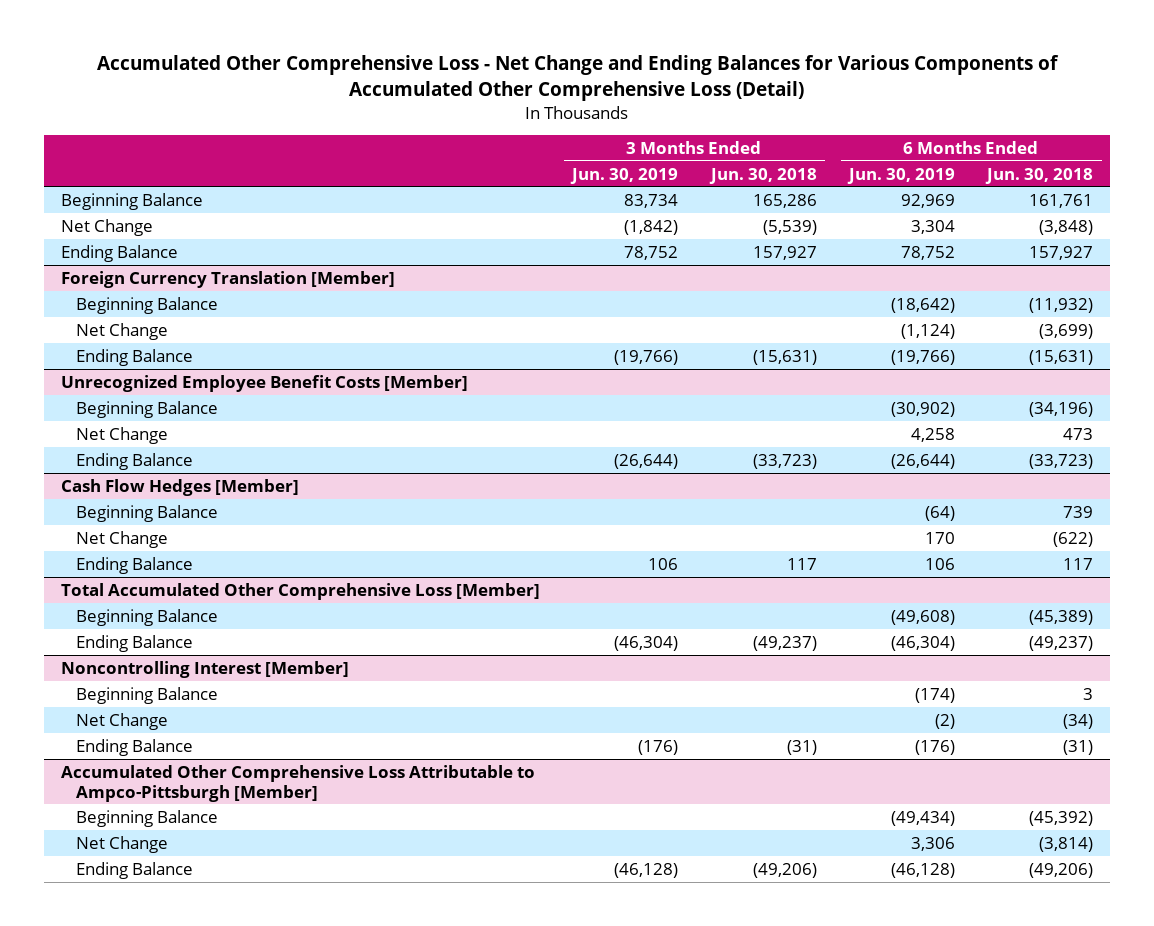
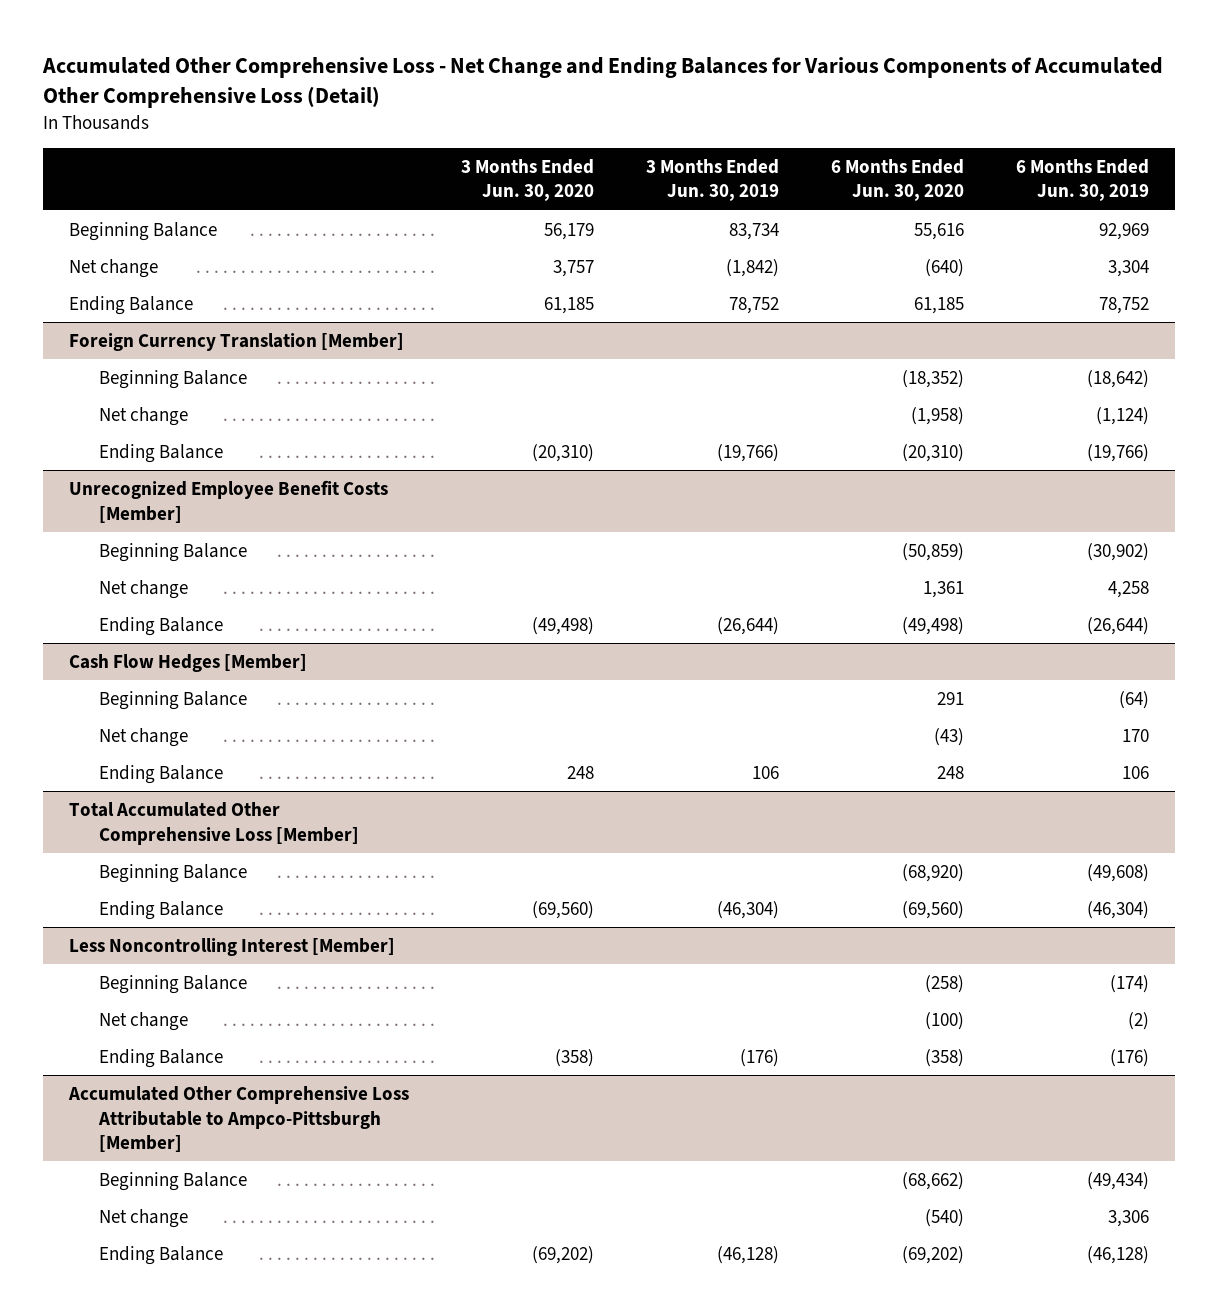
[708,167,817,184] Jun. 30, 2018 -> none
[985,167,1094,184] Jun. 30, 2018 -> none
none -> [461,158,595,202] 3 Months Ended Jun. 30, 2020
none -> [831,158,965,202] 6 Months Ended Jun. 30, 2020
[60,218,153,236] Net Change -> [69,258,159,278] Net change
[76,322,169,340] Net Change -> [98,406,188,426] Net change
[76,426,169,444] Net Change -> [98,579,188,599] Net change
[76,530,169,548] Net Change -> [98,727,188,747] Net change
[60,660,349,678] Noncontrolling Interest [Member] -> [69,937,396,956] Less Noncontrolling Interest [Member]
[76,712,169,730] Net Change -> [98,1011,188,1031] Net change
[76,835,169,853] Net Change -> [98,1208,188,1228] Net change

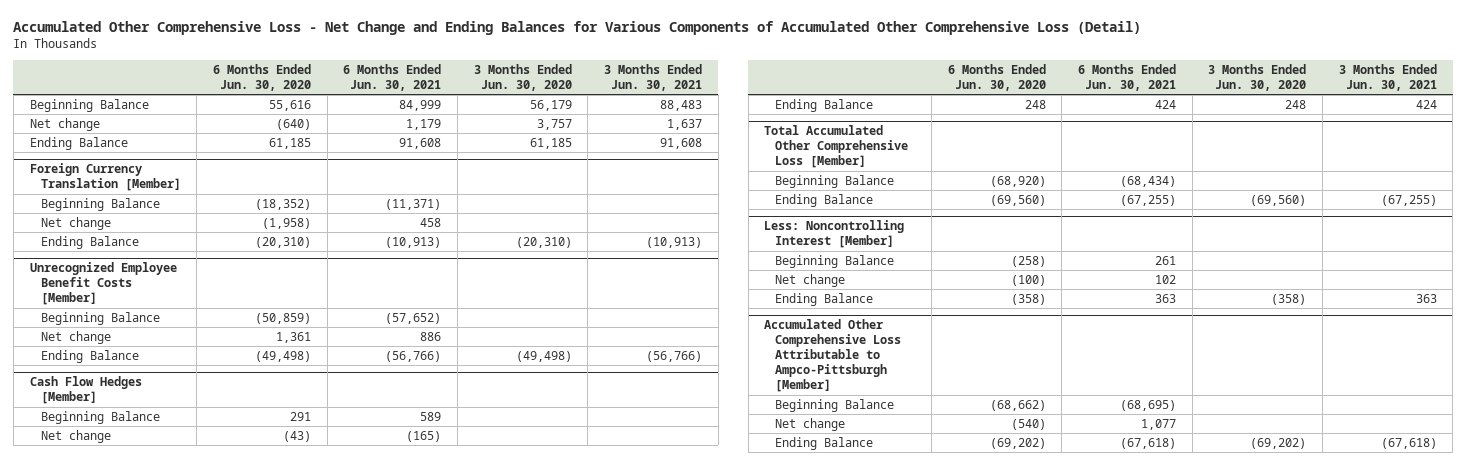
[646,158,780,202] 3 Months Ended Jun. 30, 2019 -> none
[1016,158,1150,202] 6 Months Ended Jun. 30, 2019 -> none
none -> [343,63,442,91] 6 Months Ended Jun. 30, 2021
none -> [603,63,702,91] 3 Months Ended Jun. 30, 2021
[69,937,396,956] Less Noncontrolling Interest [Member] -> [764,220,905,249] Less: Noncontrolling Interest [Member]

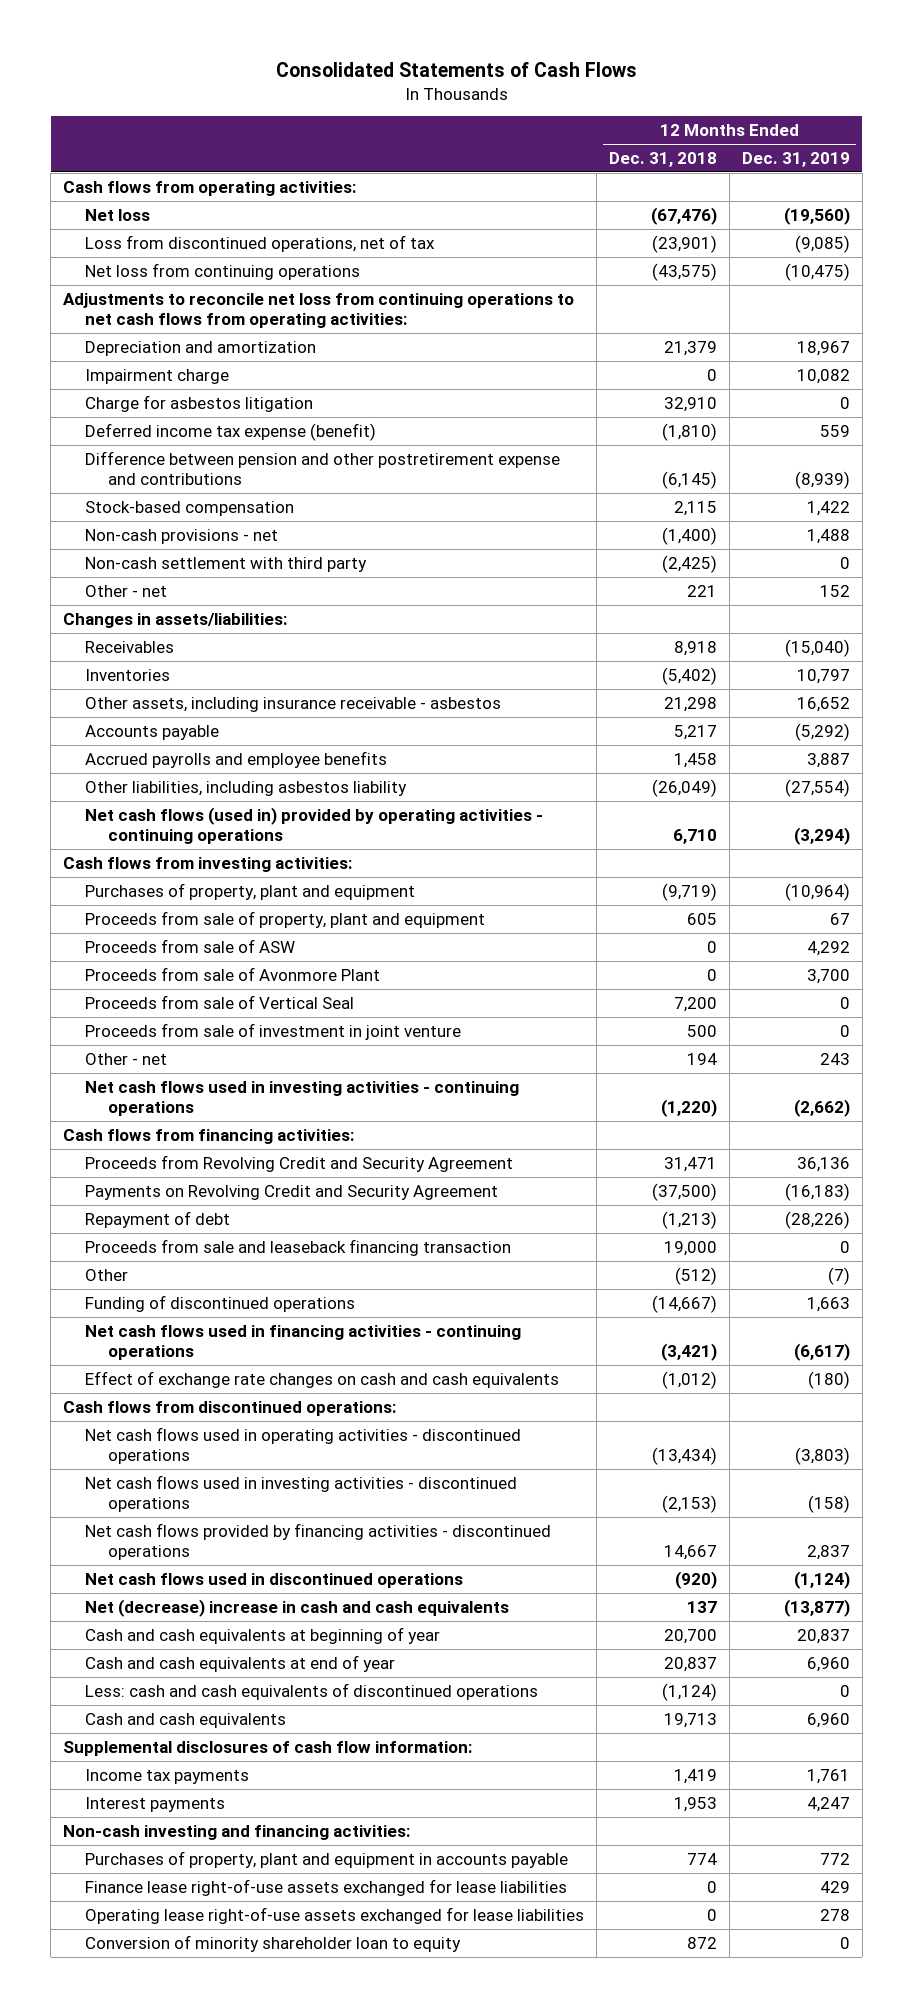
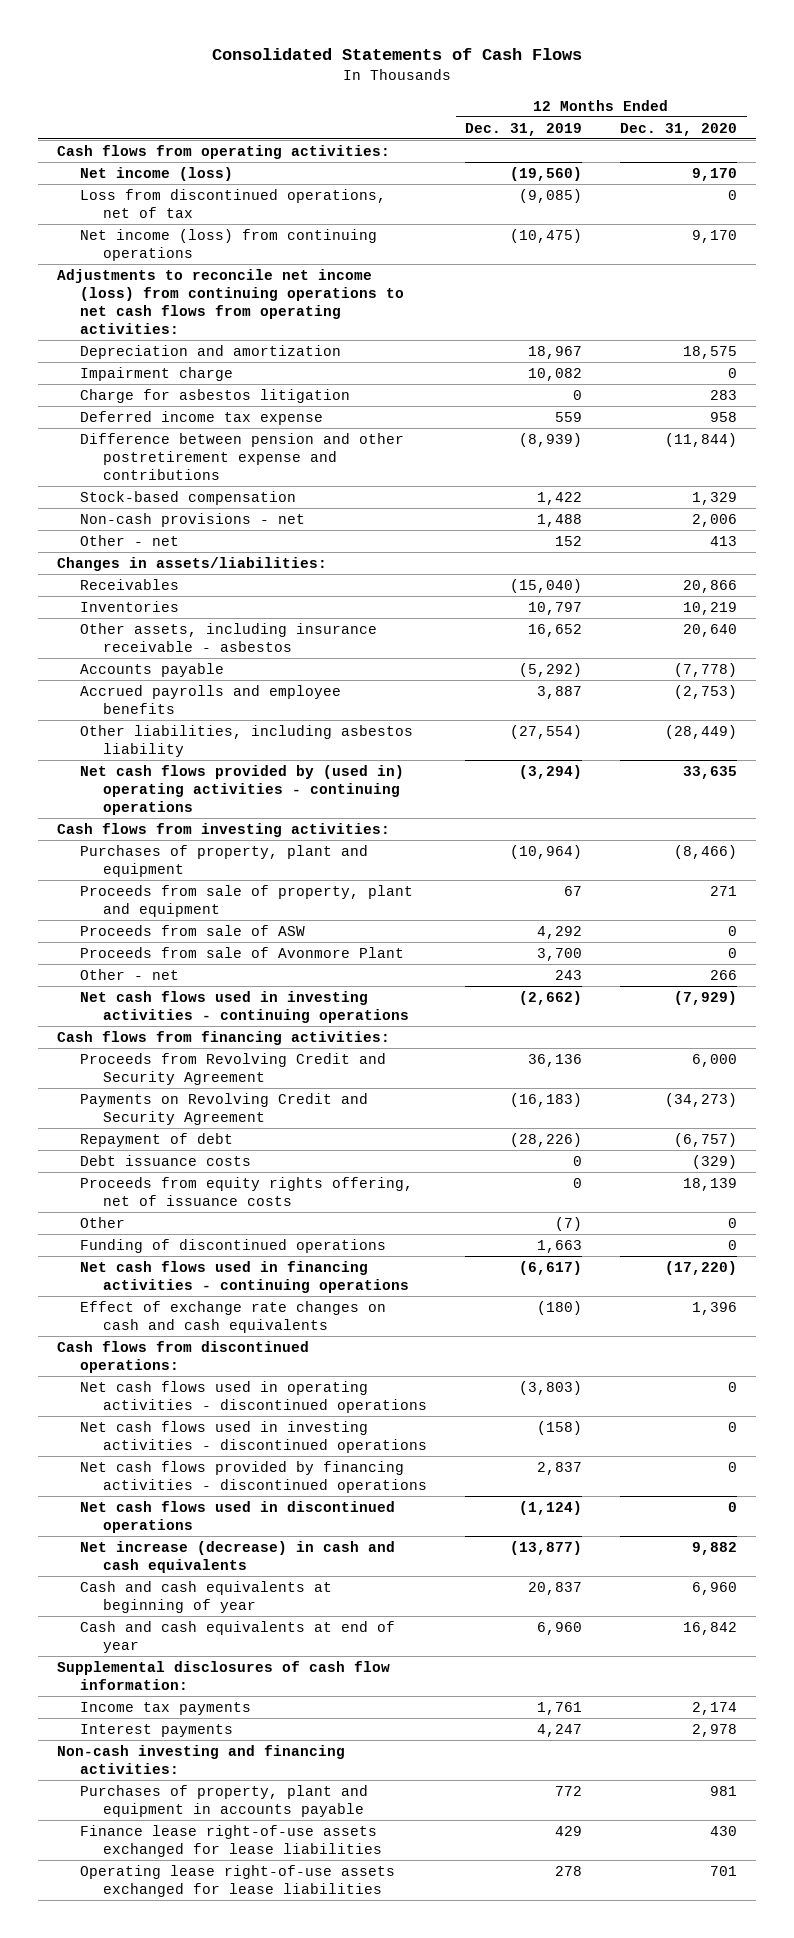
[609,151,718,167] Dec. 31, 2018 -> none
none -> [620,122,738,136] Dec. 31, 2020
[85,208,151,221] Net loss -> [79,166,233,181] Net income (loss)
[85,262,361,280] Net loss from continuing operations -> [79,228,377,261] Net income (loss) from continuing operations
[63,292,575,328] Adjustments to reconcile net loss from continuing operations to net cash flows from operating activities: -> [56,268,404,334] Adjustments to reconcile net income (loss) from continuing operations to net cash flows from operating activities:
[85,422,377,441] Deferred income tax expense (benefit) -> [79,410,323,425] Deferred income tax expense
[85,556,368,572] Non-cash settlement with third party -> none
[85,806,544,844] Net cash flows (used in) provided by operating activities - continuing operations -> [79,764,404,815] Net cash flows provided by (used in) operating activities - continuing operations
[85,994,355,1009] Proceeds from sale of Vertical Seal -> none
[85,1022,462,1040] Proceeds from sale of investment in joint venture -> none
[85,1238,512,1256] Proceeds from sale and leaseback financing transaction -> none
none -> [79,1154,251,1166] Debt issuance costs
none -> [79,1176,413,1206] Proceeds from equity rights offering, net of issuance costs
[85,1598,510,1617] Net (decrease) increase in cash and cash equivalents -> [79,1540,395,1573] Net increase (decrease) in cash and cash equivalents
[85,1682,539,1700] Less: cash and cash equivalents of discontinued operations -> none
[85,1712,287,1728] Cash and cash equivalents -> none
[85,1934,462,1952] Conversion of minority shareholder loan to equity -> none

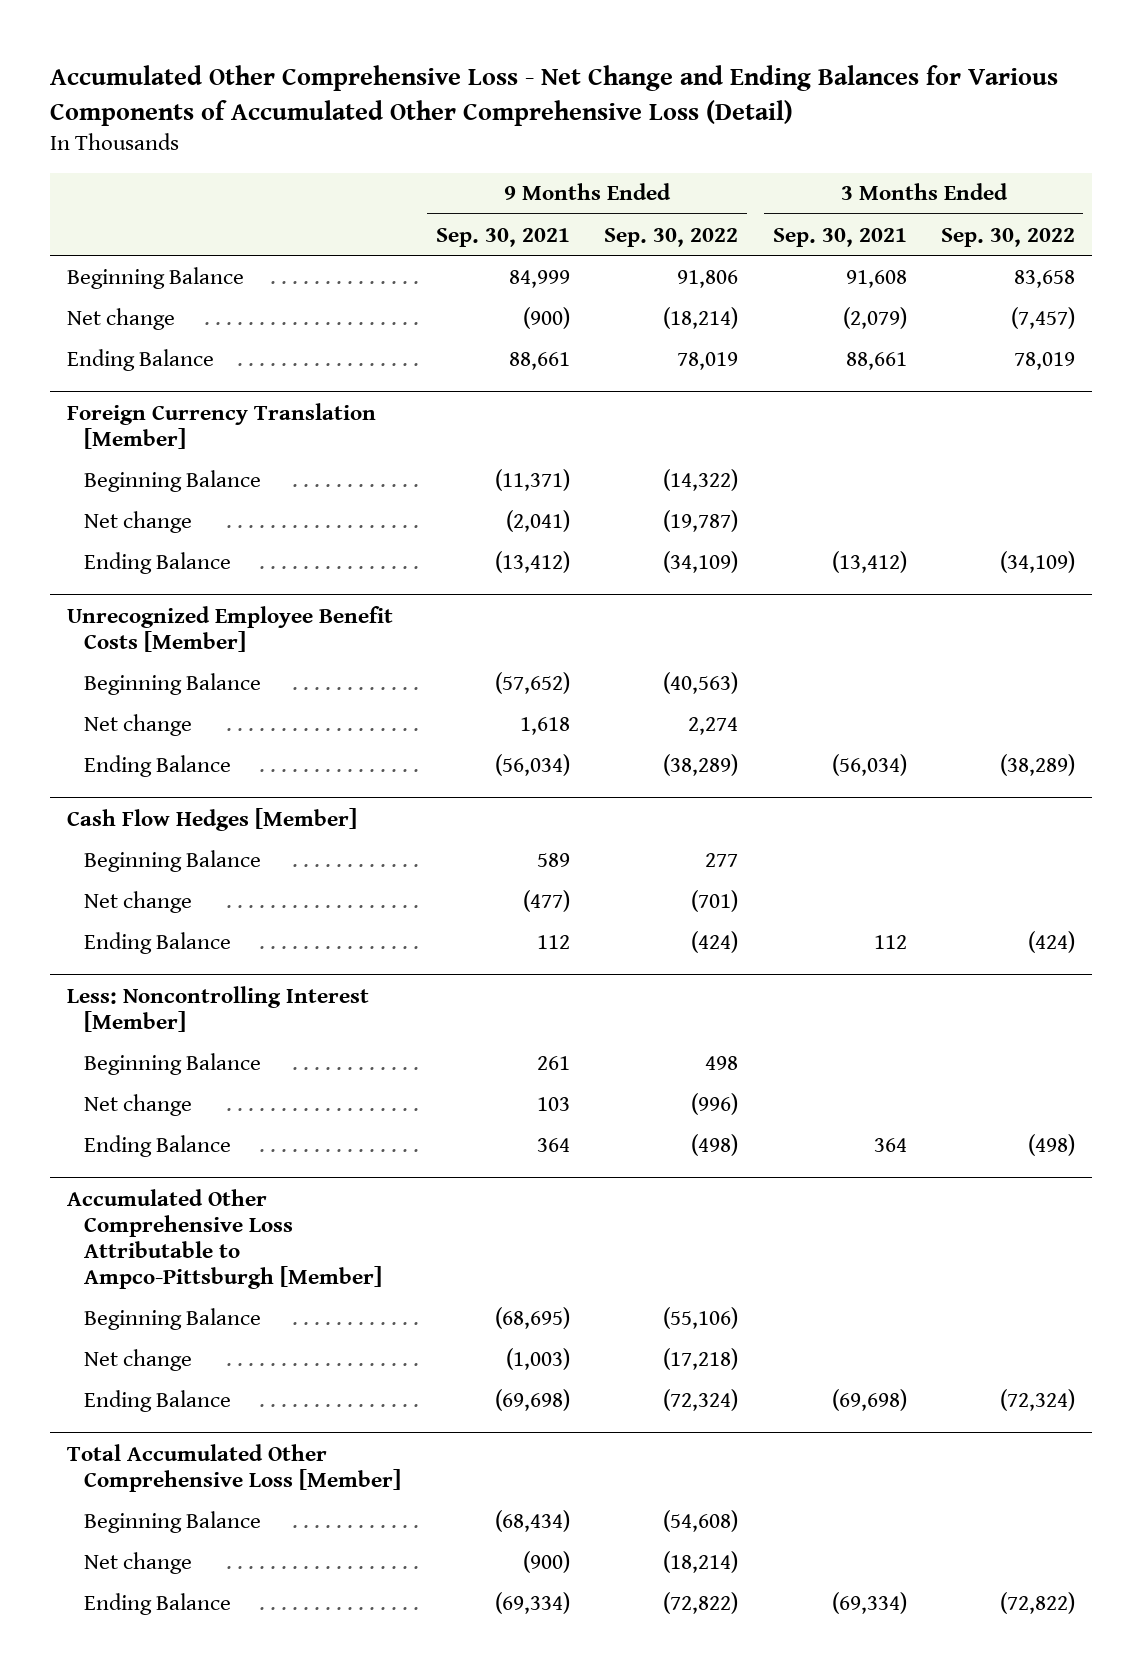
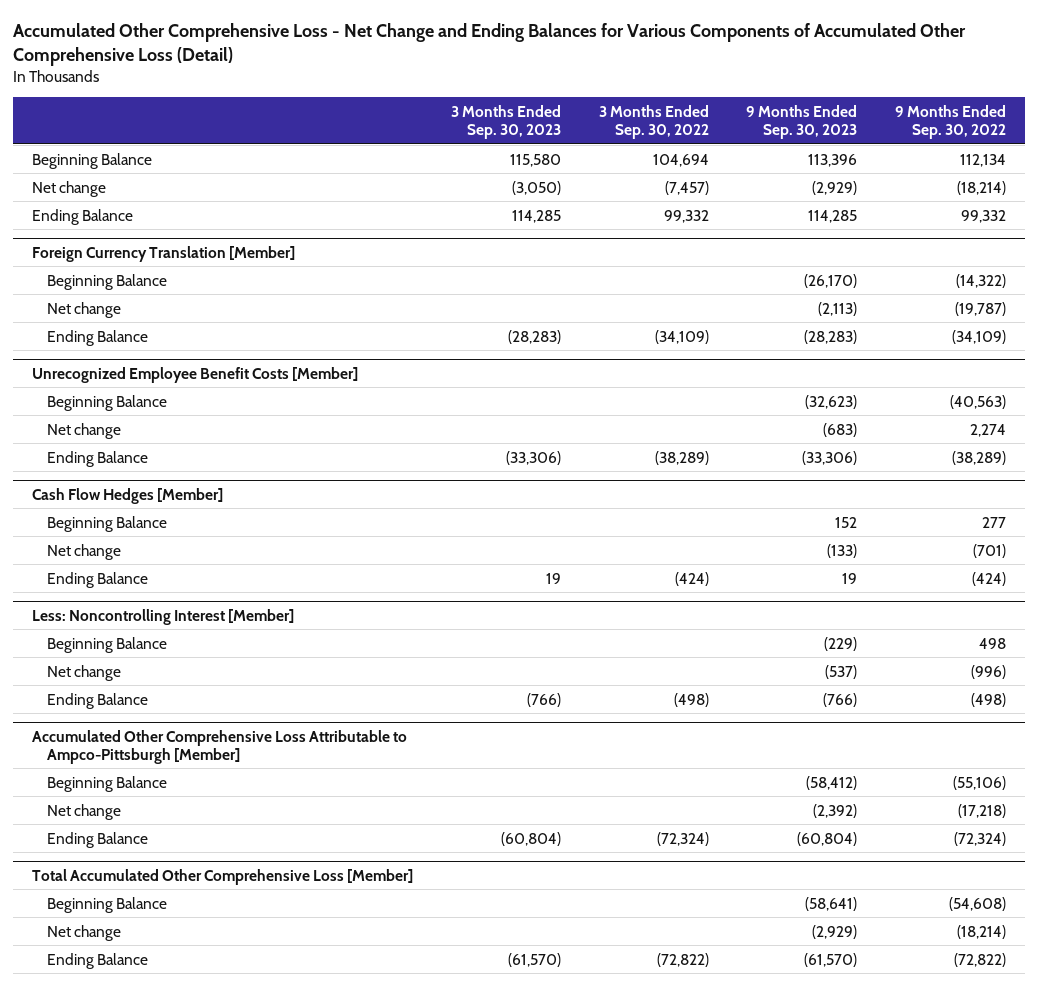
[435,227,570,247] Sep. 30, 2021 -> none
[772,227,907,247] Sep. 30, 2021 -> none
none -> [450,104,561,139] 3 Months Ended Sep. 30, 2023
none -> [746,104,858,139] 9 Months Ended Sep. 30, 2023
[677,269,739,288] 91,806 -> [960,153,1007,167] 112,134
[1013,269,1075,288] 83,658 -> [652,153,709,167] 104,694
[677,351,739,370] 78,019 -> [961,209,1007,223] 99,332
[1013,351,1075,370] 78,019 -> [663,209,709,223] 99,332

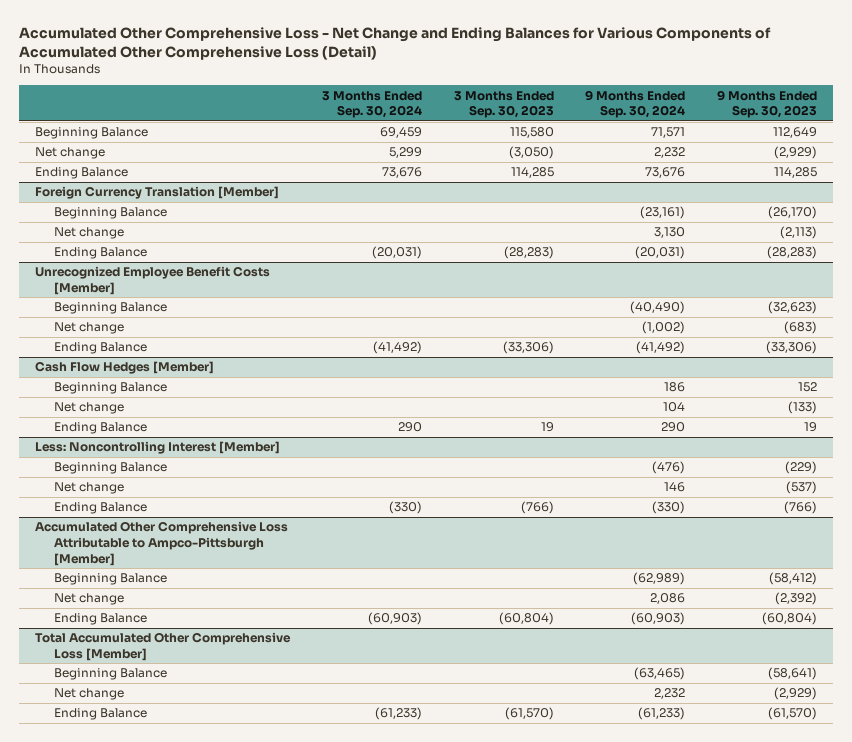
[598,104,709,139] 3 Months Ended Sep. 30, 2022 -> none
[895,104,1007,139] 9 Months Ended Sep. 30, 2022 -> none
none -> [321,90,422,119] 3 Months Ended Sep. 30, 2024
none -> [585,89,686,119] 9 Months Ended Sep. 30, 2024
[808,153,858,167] 113,396 -> [773,127,818,139] 112,649

